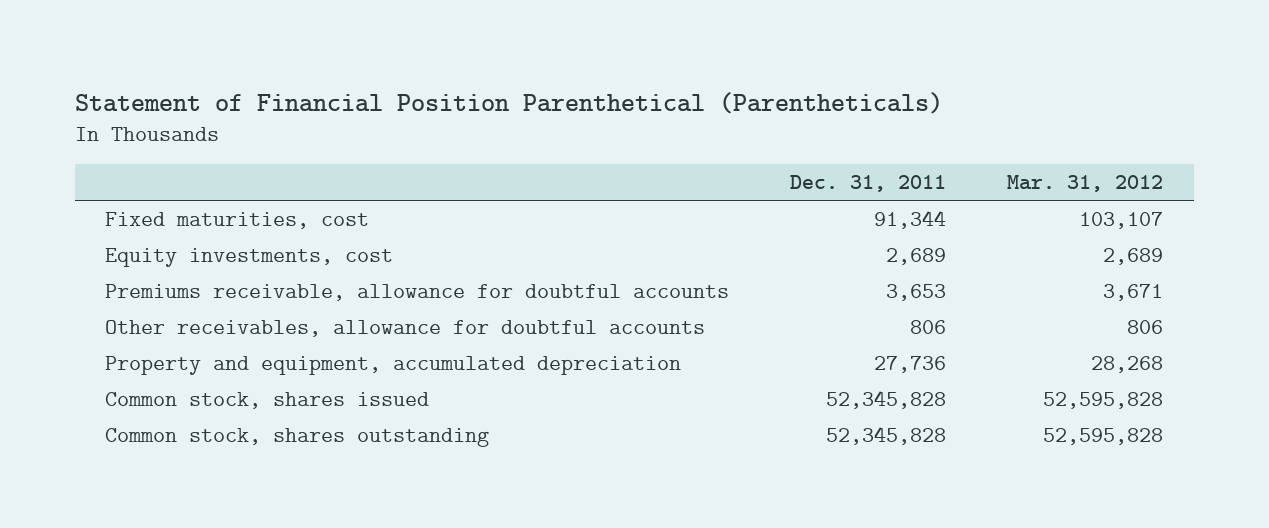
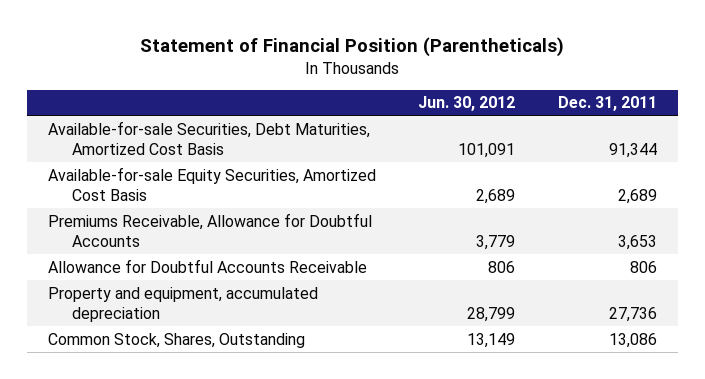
[74,91,943,114] Statement of Financial Position Parenthetical (Parentheticals) -> [140,36,565,57] Statement of Financial Position (Parentheticals)
[1007,175,1164,193] Mar. 31, 2012 -> none
none -> [418,96,516,112] Jun. 30, 2012
[105,211,370,229] Fixed maturities, cost -> [48,120,371,156] Available-for-sale Securities, Debt Maturities, Amortized Cost Basis
[105,247,394,267] Equity investments, cost -> [48,166,377,202] Available-for-sale Equity Securities, Amortized Cost Basis
[105,283,730,301] Premiums receivable, allowance for doubtful accounts -> [48,212,373,248] Premiums Receivable, Allowance for Doubtful Accounts
[105,319,706,337] Other receivables, allowance for doubtful accounts -> [48,258,368,273] Allowance for Doubtful Accounts Receivable
[105,391,430,409] Common stock, shares issued -> none
[105,427,490,447] Common stock, shares outstanding -> [48,332,306,348] Common Stock, Shares, Outstanding
[826,425,947,445] 52,345,828 -> [608,332,657,348] 13,086

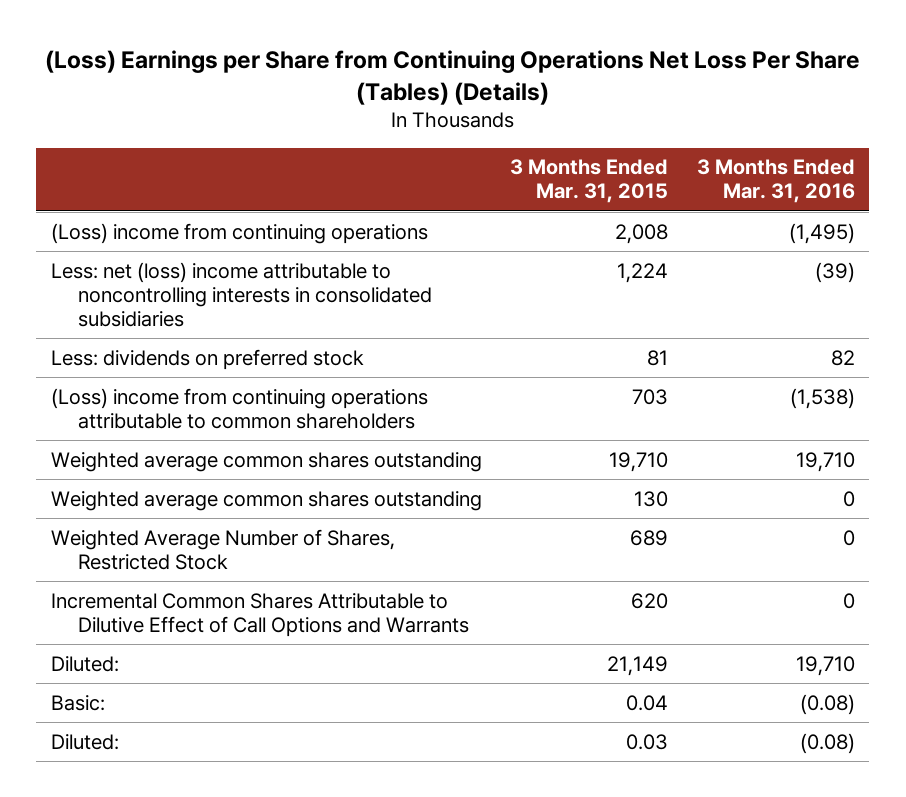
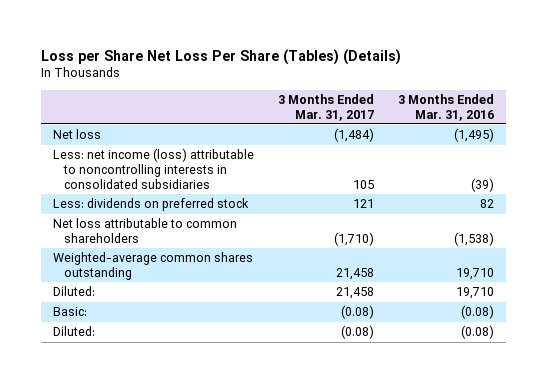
[44,50,860,105] (Loss) Earnings per Share from Continuing Operations Net Loss Per Share (Tables) (Details) -> [41,48,402,65] Loss per Share Net Loss Per Share (Tables) (Details)
[510,159,669,204] 3 Months Ended Mar. 31, 2015 -> none
none -> [277,93,374,121] 3 Months Ended Mar. 31, 2017
[50,222,428,244] (Loss) income from continuing operations -> [53,129,102,140] Net loss
[50,261,432,327] Less: net (loss) income attributable to noncontrolling interests in consolidated subsidiaries -> [53,148,255,189] Less: net income (loss) attributable to noncontrolling interests in consolidated subsidiaries
[50,490,482,511] Weighted average common shares outstanding -> none
[50,528,395,570] Weighted Average Number of Shares, Restricted Stock -> none
[50,592,469,637] Incremental Common Shares Attributable to Dilutive Effect of Call Options and Warrants -> none
[50,387,428,429] (Loss) income from continuing operations attributable to common shareholders -> [53,218,238,244] Net loss attributable to common shareholders
[50,451,482,472] Weighted average common shares outstanding -> [53,252,254,281] Weighted-average common shares outstanding

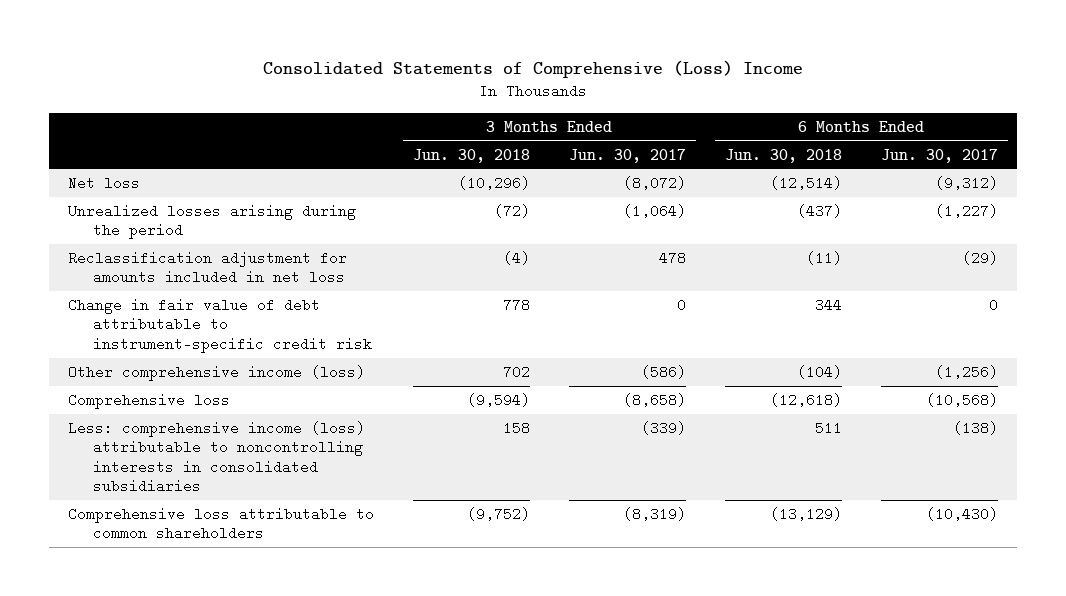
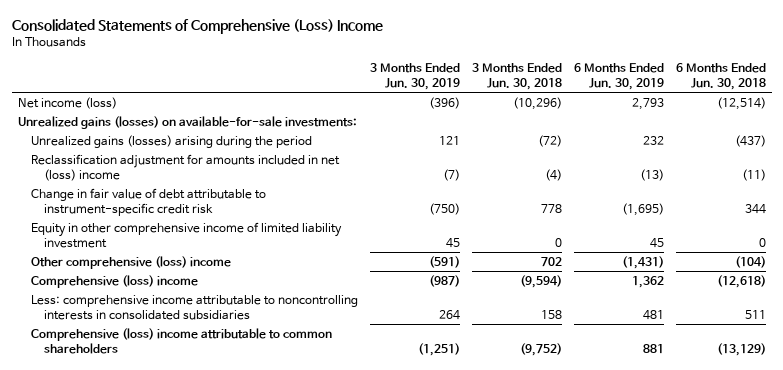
[568,148,686,163] Jun. 30, 2017 -> none
[880,148,998,163] Jun. 30, 2017 -> none
none -> [369,62,460,90] 3 Months Ended Jun. 30, 2019
none -> [573,62,664,90] 6 Months Ended Jun. 30, 2019
[68,175,141,190] Net loss -> [17,96,117,109] Net income (loss)
none -> [17,115,357,129] Unrealized gains (losses) on available-for-sale investments:
[68,203,357,240] Unrealized losses arising during the period -> [30,134,312,148] Unrealized gains (losses) arising during the period
[68,250,348,285] Reclassification adjustment for amounts included in net loss -> [30,153,340,181] Reclassification adjustment for amounts included in net (loss) income
none -> [30,221,342,248] Equity in other comprehensive income of limited liability investment
[68,364,366,381] Other comprehensive income (loss) -> [30,255,231,269] Other comprehensive (loss) income
[68,392,231,409] Comprehensive loss -> [30,274,198,288] Comprehensive (loss) income
[68,420,366,494] Less: comprehensive income (loss) attributable to noncontrolling interests in consolidated subsidiaries -> [30,294,358,320] Less: comprehensive income attributable to noncontrolling interests in consolidated subsidiaries
[68,506,375,541] Comprehensive loss attributable to common shareholders -> [30,327,332,354] Comprehensive (loss) income attributable to common shareholders

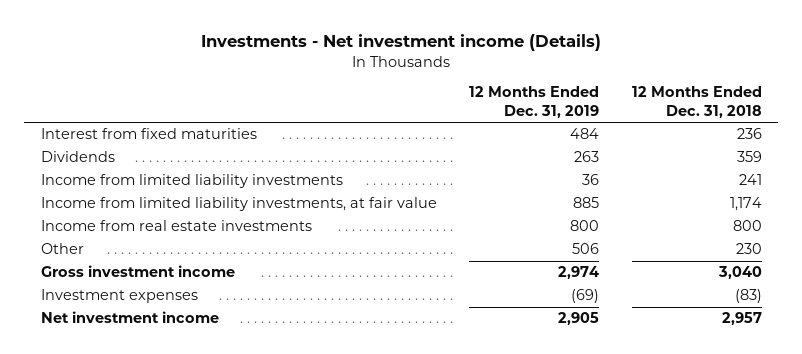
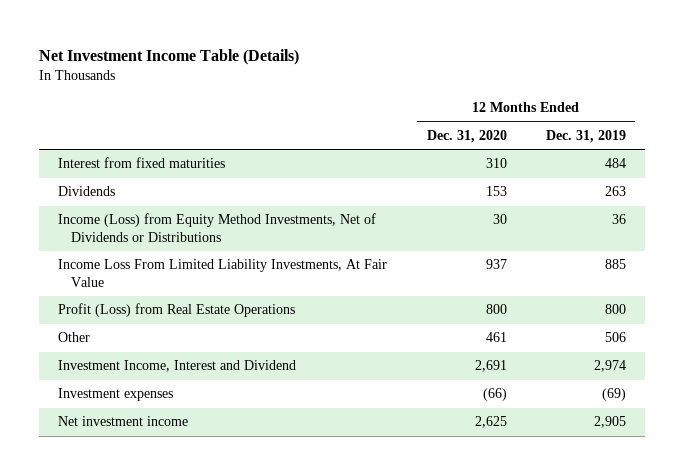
[201,33,602,51] Investments - Net investment income (Details) -> [38,48,299,65] Net Investment Income Table (Details)
[631,86,762,118] 12 Months Ended Dec. 31, 2018 -> none
none -> [426,129,507,143] Dec. 31, 2020
[40,174,343,189] Income from limited liability investments -> [58,213,377,242] Income (Loss) from Equity Method Investments, Net of Dividends or Distributions
[40,197,437,212] Income from limited liability investments, at fair value -> [58,259,388,287] Income Loss From Limited Liability Investments, At Fair Value
[40,220,312,232] Income from real estate investments -> [58,303,296,318] Profit (Loss) from Real Estate Operations
[40,265,235,278] Gross investment income -> [58,360,297,373] Investment Income, Interest and Dividend

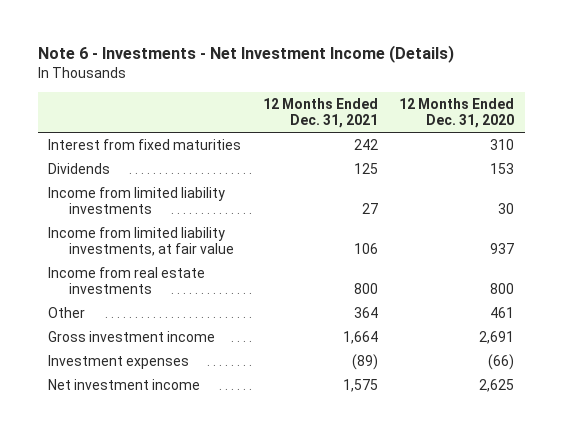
[38,48,299,65] Net Investment Income Table (Details) -> [37,45,454,64] Note 6 - Investments - Net Investment Income (Details)
[545,129,626,143] Dec. 31, 2019 -> none
none -> [262,97,378,129] 12 Months Ended Dec. 31, 2021
[58,213,377,242] Income (Loss) from Equity Method Investments, Net of Dividends or Distributions -> [48,186,226,215] Income from limited liability investments
[58,259,388,287] Income Loss From Limited Liability Investments, At Fair Value -> [48,226,234,257] Income from limited liability investments, at fair value
[58,303,296,318] Profit (Loss) from Real Estate Operations -> [48,266,206,295] Income from real estate investments
[58,360,297,373] Investment Income, Interest and Dividend -> [48,330,216,342] Gross investment income

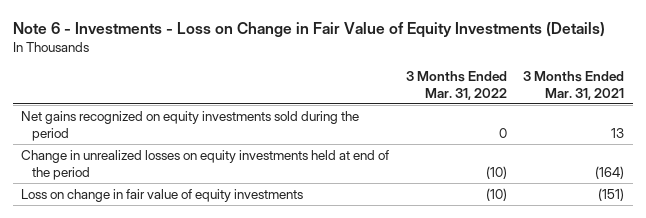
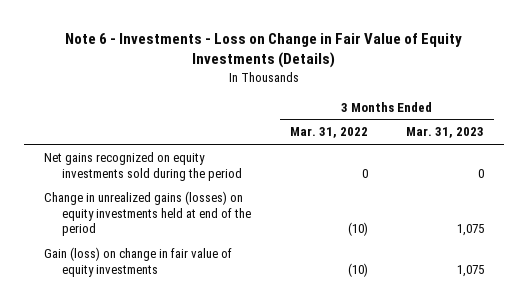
[523,71,625,100] 3 Months Ended Mar. 31, 2021 -> none
none -> [406,127,485,139] Mar. 31, 2023
[21,149,390,180] Change in unrealized losses on equity investments held at end of the period -> [43,190,251,237] Change in unrealized gains (losses) on equity investments held at end of the period
[21,188,304,202] Loss on change in fair value of equity investments -> [43,246,232,277] Gain (loss) on change in fair value of equity investments

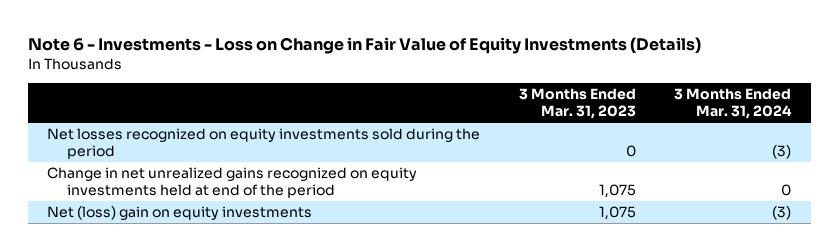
[289,127,368,139] Mar. 31, 2022 -> none
none -> [674,88,793,120] 3 Months Ended Mar. 31, 2024
[43,151,242,181] Net gains recognized on equity investments sold during the period -> [47,128,481,160] Net losses recognized on equity investments sold during the period
[43,190,251,237] Change in unrealized gains (losses) on equity investments held at end of the period -> [47,167,418,199] Change in net unrealized gains recognized on equity investments held at end of the period
[43,246,232,277] Gain (loss) on change in fair value of equity investments -> [47,206,313,221] Net (loss) gain on equity investments

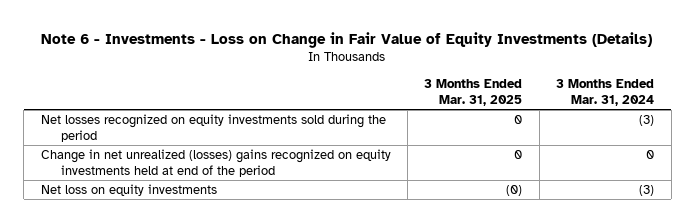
[518,88,636,120] 3 Months Ended Mar. 31, 2023 -> none
none -> [424,79,523,106] 3 Months Ended Mar. 31, 2025
[47,167,418,199] Change in net unrealized gains recognized on equity investments held at end of the period -> [40,149,391,177] Change in net unrealized (losses) gains recognized on equity investments held at end of the period
[47,206,313,221] Net (loss) gain on equity investments -> [40,184,217,197] Net loss on equity investments

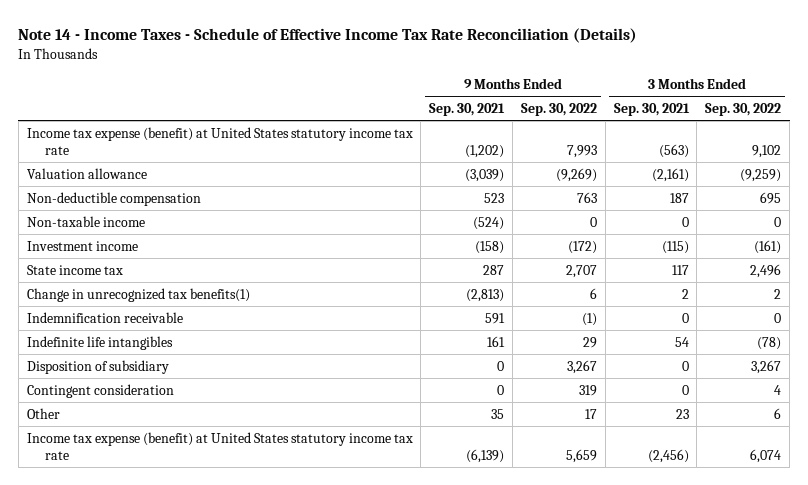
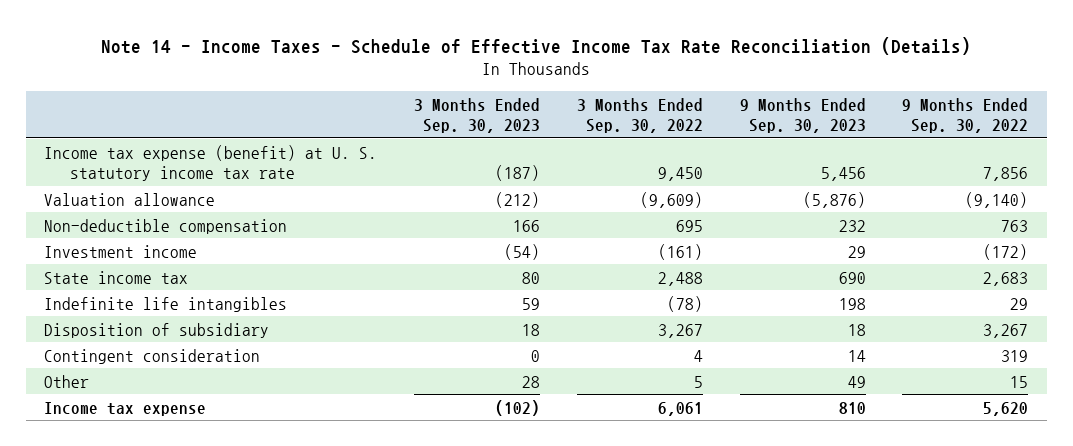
[429,103,506,117] Sep. 30, 2021 -> none
[613,103,690,117] Sep. 30, 2021 -> none
none -> [414,97,541,134] 3 Months Ended Sep. 30, 2023
none -> [739,97,866,134] 9 Months Ended Sep. 30, 2023
[26,126,413,156] Income tax expense (benefit) at United States statutory income tax rate -> [44,144,378,181] Income tax expense (benefit) at U. S. statutory income tax rate
[566,145,597,159] 7,993 -> [983,166,1029,181] 7,856
[752,145,782,159] 9,102 -> [657,166,703,181] 9,450
[555,167,597,182] (9,269) -> [965,191,1029,208] (9,140)
[740,168,782,182] (9,259) -> [639,191,703,208] (9,609)
[26,215,145,227] Non-taxable income -> none
[26,287,250,302] Change in unrecognized tax benefits(1) -> none
[26,311,183,323] Indemnification receivable -> none
[565,264,597,278] 2,707 -> [983,271,1029,286] 2,683
[750,263,782,278] 2,496 -> [657,271,703,286] 2,488
[584,408,597,419] 17 -> [1010,375,1029,388] 15
[774,407,782,419] 6 -> [693,375,703,388] 5
[26,431,413,461] Income tax expense (benefit) at United States statutory income tax rate -> [44,401,207,416] Income tax expense
[565,449,597,464] 5,659 -> [983,401,1029,416] 5,620
[750,449,782,464] 6,074 -> [657,401,703,416] 6,061

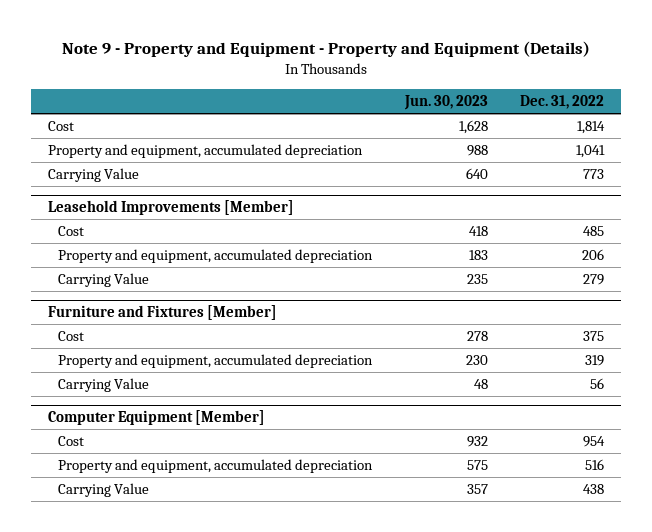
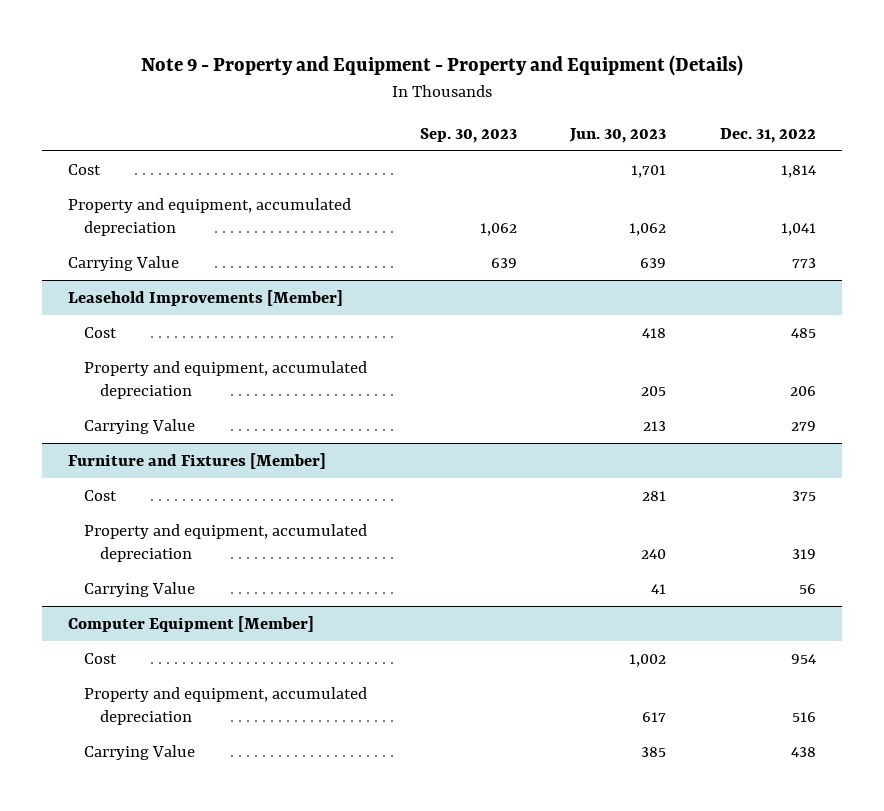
none -> [420,127,518,143] Sep. 30, 2023
[458,120,488,135] 1,628 -> [631,164,667,178] 1,701
[466,145,488,157] 988 -> [629,222,667,236] 1,062
[465,168,488,180] 640 -> [640,257,667,268] 639
[468,250,488,261] 183 -> [641,385,667,396] 205
[466,274,488,285] 235 -> [643,420,667,431] 213
[466,331,488,342] 278 -> [642,490,667,501] 281
[465,355,488,366] 230 -> [641,548,667,559] 240
[473,379,488,390] 48 -> [651,583,667,594] 41
[466,436,488,448] 932 -> [629,653,667,667] 1,002
[466,460,488,471] 575 -> [642,711,667,722] 617
[466,484,488,495] 357 -> [641,746,667,757] 385

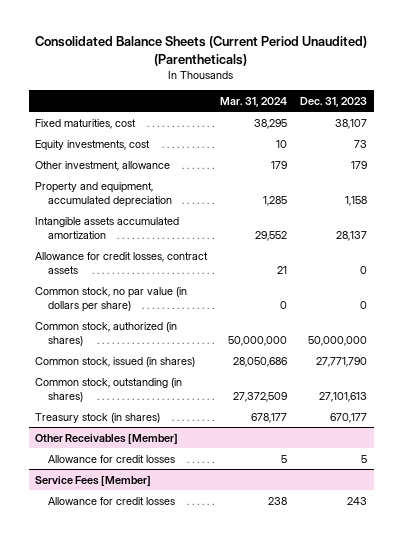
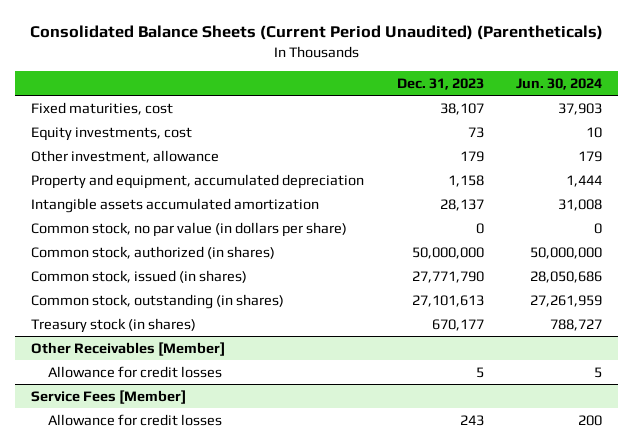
[220,96,288,107] Mar. 31, 2024 -> none
none -> [516,77,603,90] Jun. 30, 2024
[35,251,209,274] Allowance for credit losses, contract assets -> none

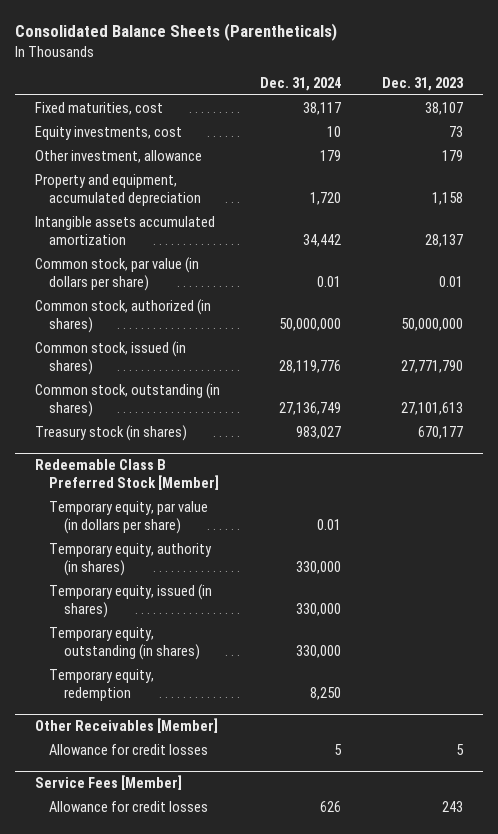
[29,25,603,41] Consolidated Balance Sheets (Current Period Unaudited) (Parentheticals) -> [15,23,338,42] Consolidated Balance Sheets (Parentheticals)
[516,77,603,90] Jun. 30, 2024 -> none
none -> [260,76,342,91] Dec. 31, 2024
[31,221,348,237] Common stock, no par value (in dollars per share) -> [35,256,200,292] Common stock, par value (in dollars per share)
[475,222,484,234] 0 -> [438,276,463,288] 0.01
none -> [35,459,220,491] Redeemable Class B Preferred Stock [Member]
none -> [49,500,209,535] Temporary equity, par value (in dollars per share)
none -> [49,542,213,577] Temporary equity, authority (in shares)
none -> [49,583,213,619] Temporary equity, issued (in shares)
none -> [49,626,200,661] Temporary equity, outstanding (in shares)
none -> [49,668,155,702] Temporary equity, redemption

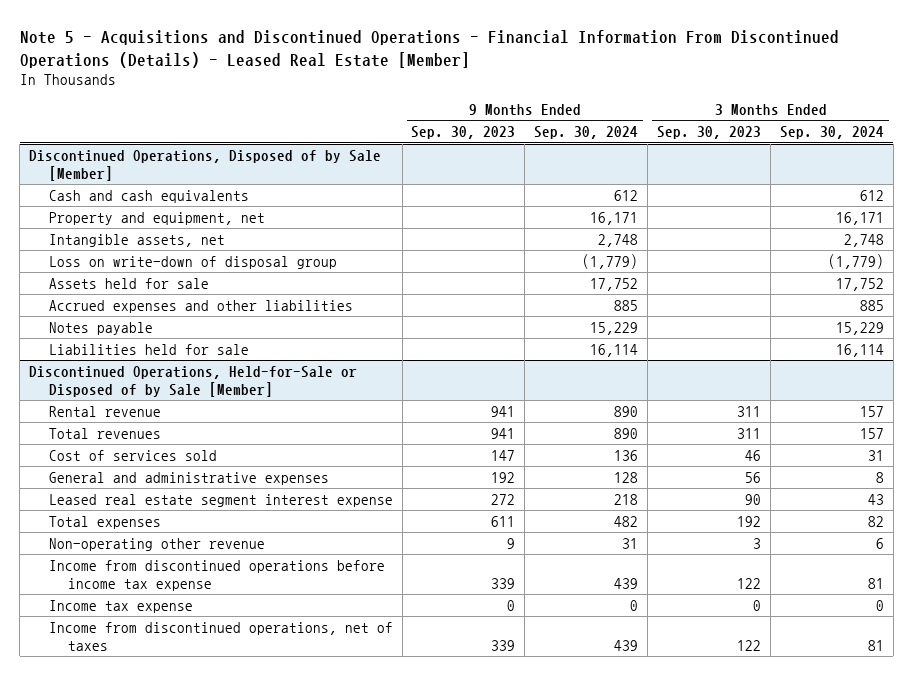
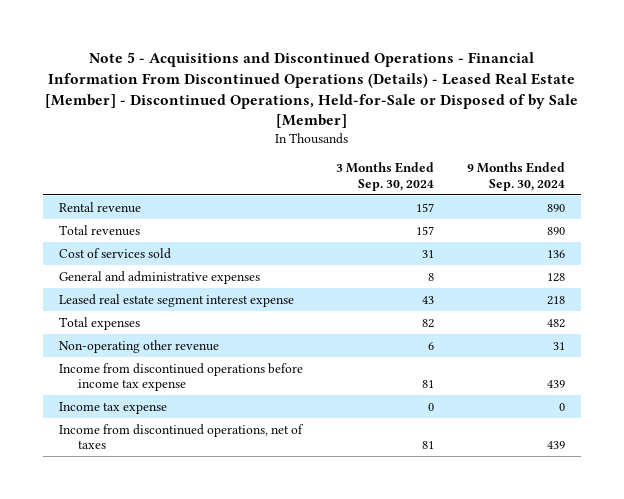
[19,30,839,68] Note 5 - Acquisitions and Discontinued Operations - Financial Information From Discontinued Operations (Details) - Leased Real Estate [Member] -> [44,52,578,129] Note 5 - Acquisitions and Discontinued Operations - Financial Information From Discontinued Operations (Details) - Leased Real Estate [Member] - Discontinued Operations, Held-for-Sale or Disposed of by Sale [Member]
[411,126,516,140] Sep. 30, 2023 -> none
[657,126,762,140] Sep. 30, 2023 -> none
[29,149,382,182] Discontinued Operations, Disposed of by Sale [Member] -> none
[48,189,249,203] Cash and cash equivalents -> none
[48,211,265,225] Property and equipment, net -> none
[48,233,225,247] Intangible assets, net -> none
[48,255,337,269] Loss on write-down of disposal group -> none
[48,277,209,289] Assets held for sale -> none
[48,299,353,313] Accrued expenses and other liabilities -> none
[48,321,153,335] Notes payable -> none
[48,343,249,355] Liabilities held for sale -> none
[29,365,358,398] Discontinued Operations, Held-for-Sale or Disposed of by Sale [Member] -> none

